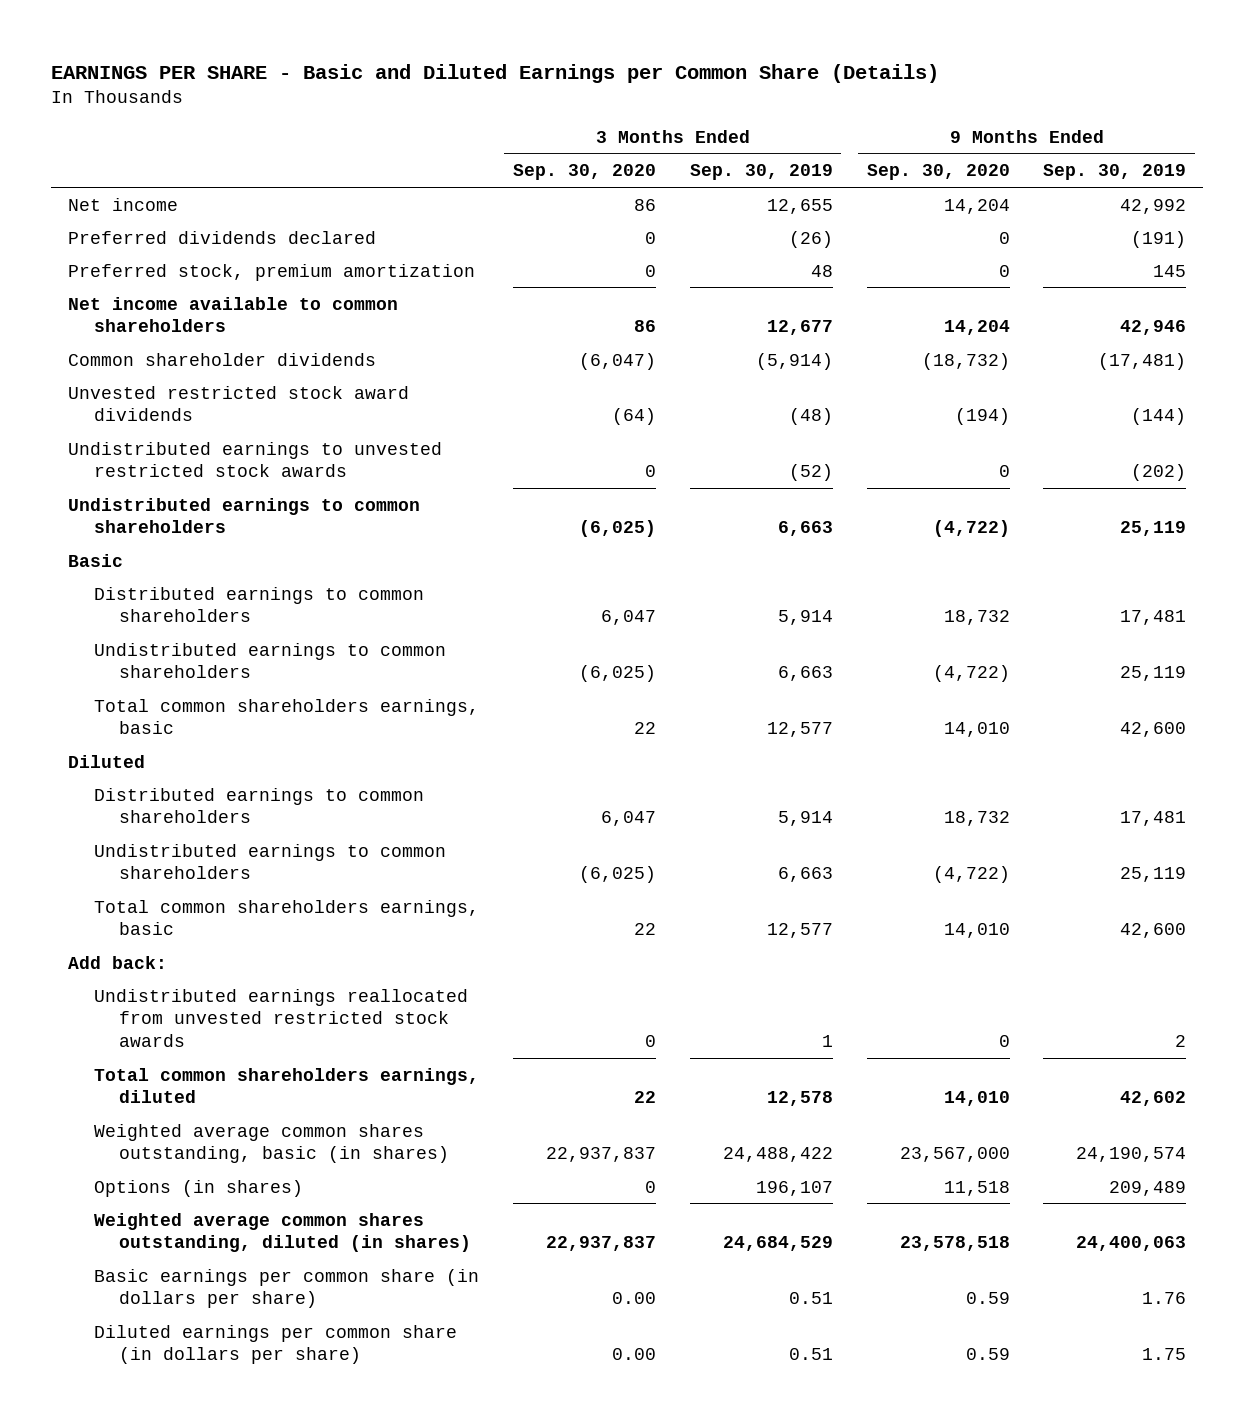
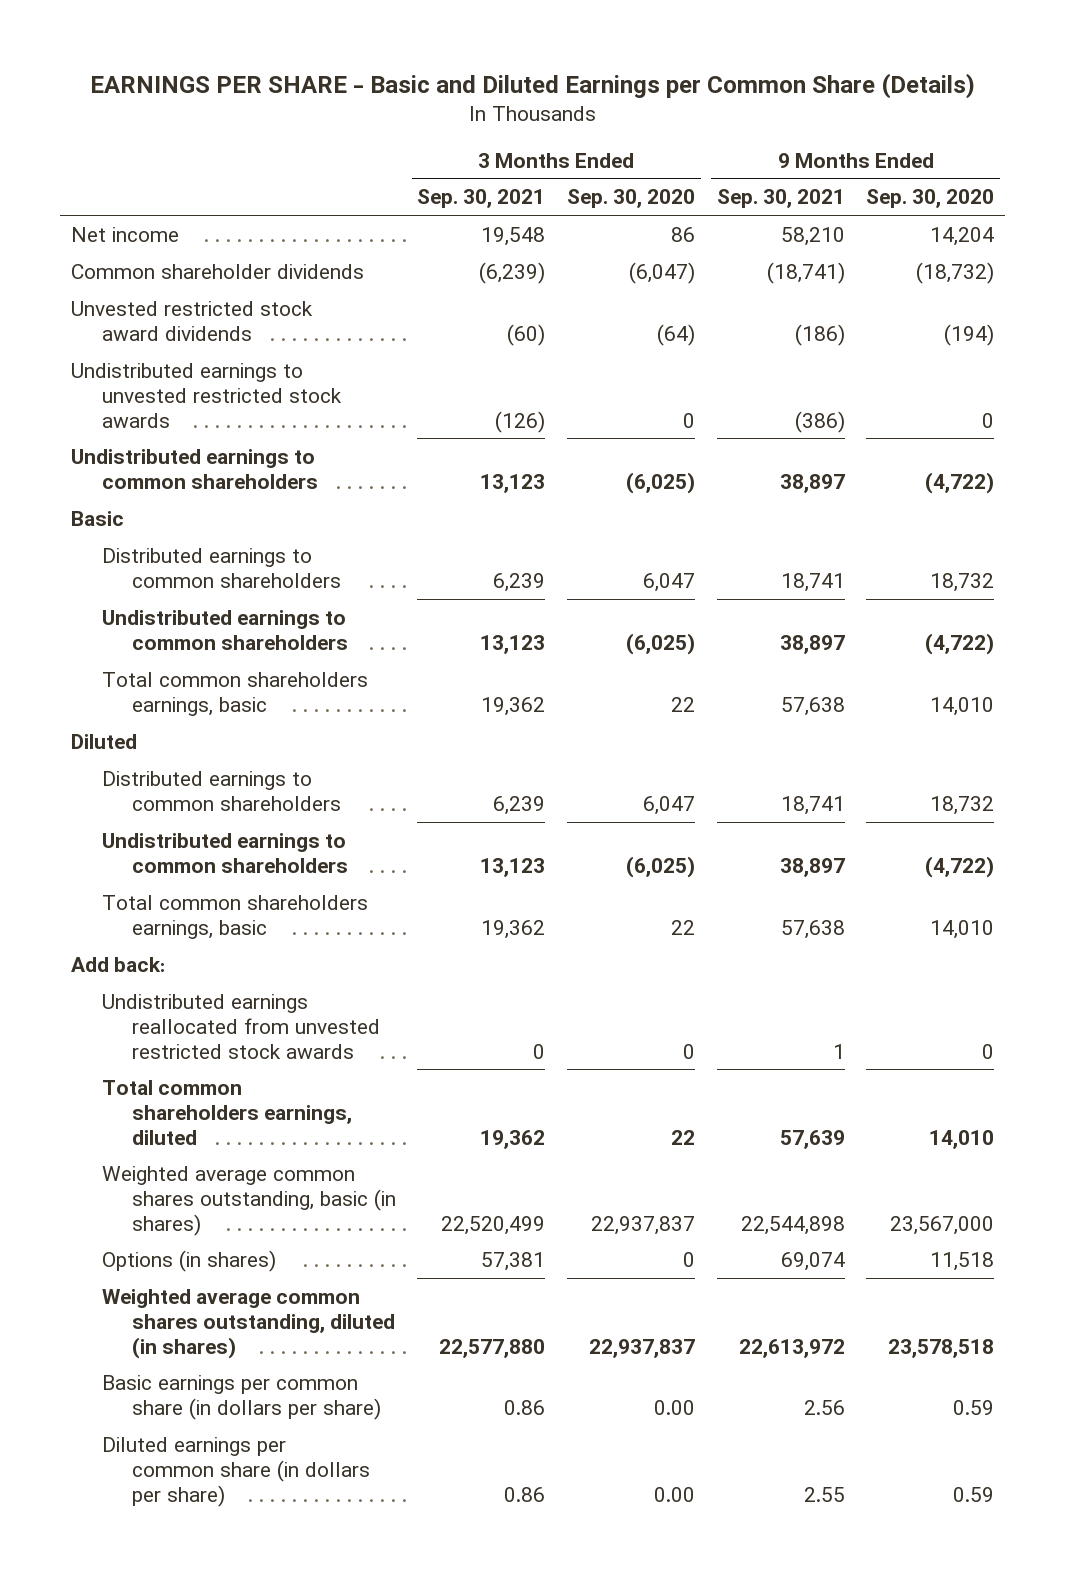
[689,164,833,181] Sep. 30, 2019 -> none
[1043,164,1187,181] Sep. 30, 2019 -> none
none -> [417,189,546,209] Sep. 30, 2021
none -> [716,189,845,209] Sep. 30, 2021
[68,230,377,244] Preferred dividends declared -> none
[68,263,476,281] Preferred stock, premium amortization -> none
[68,296,399,333] Net income available to common shareholders -> none

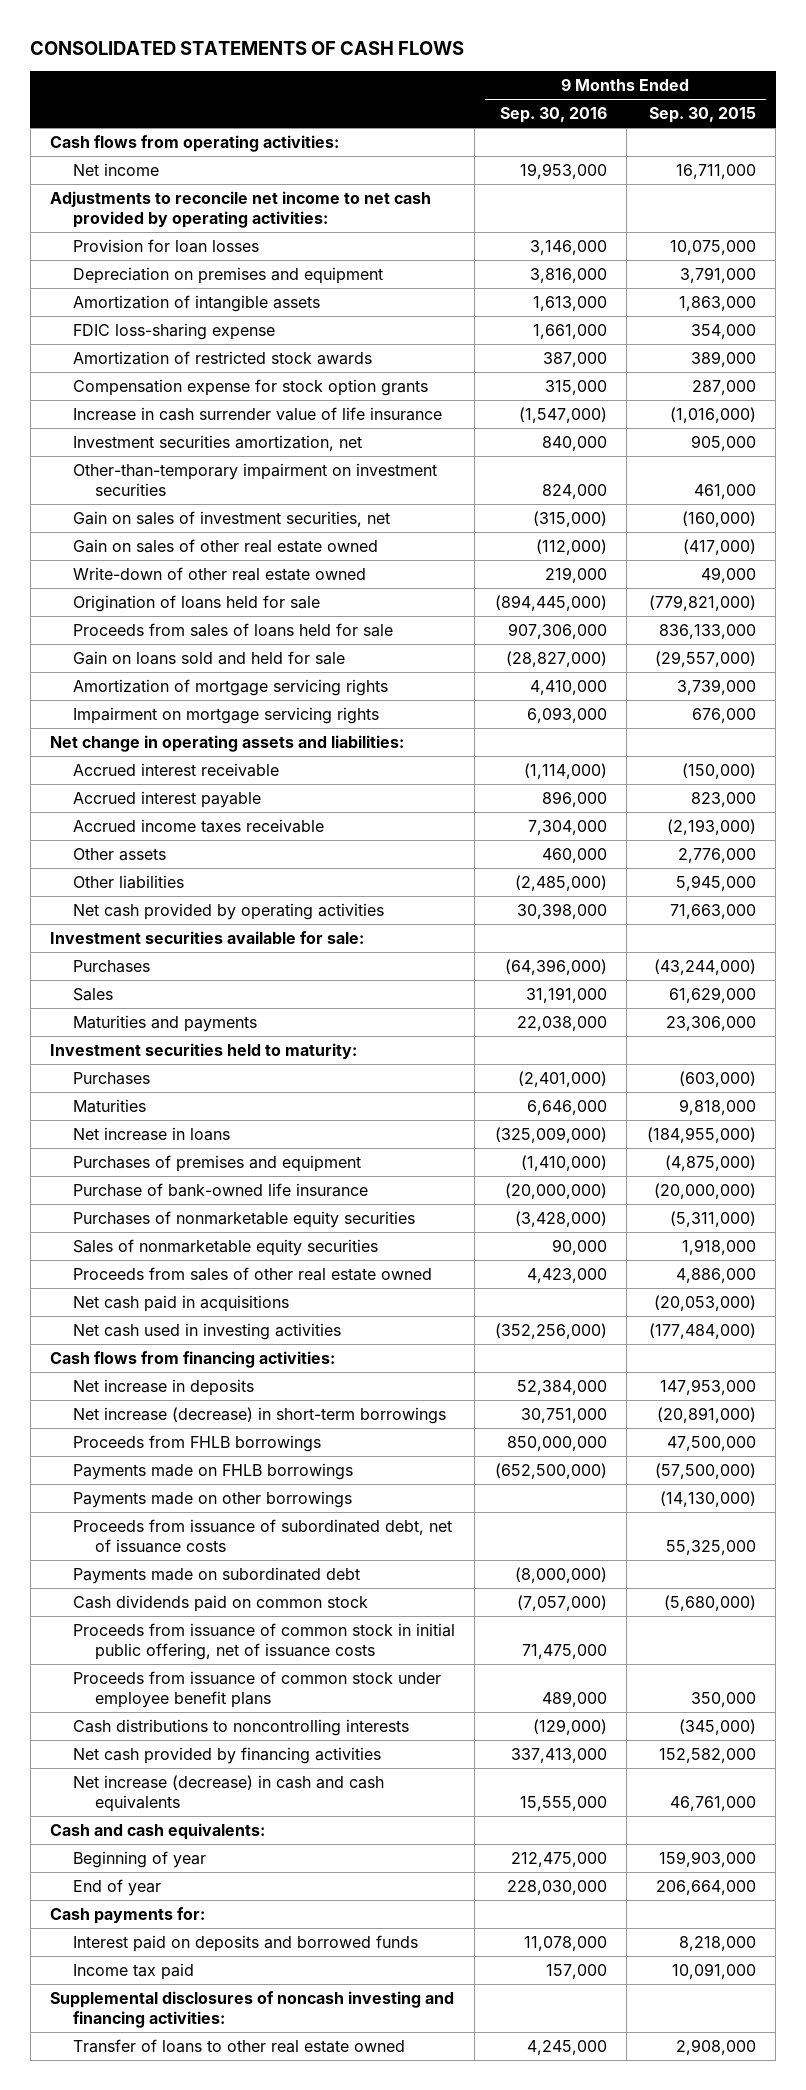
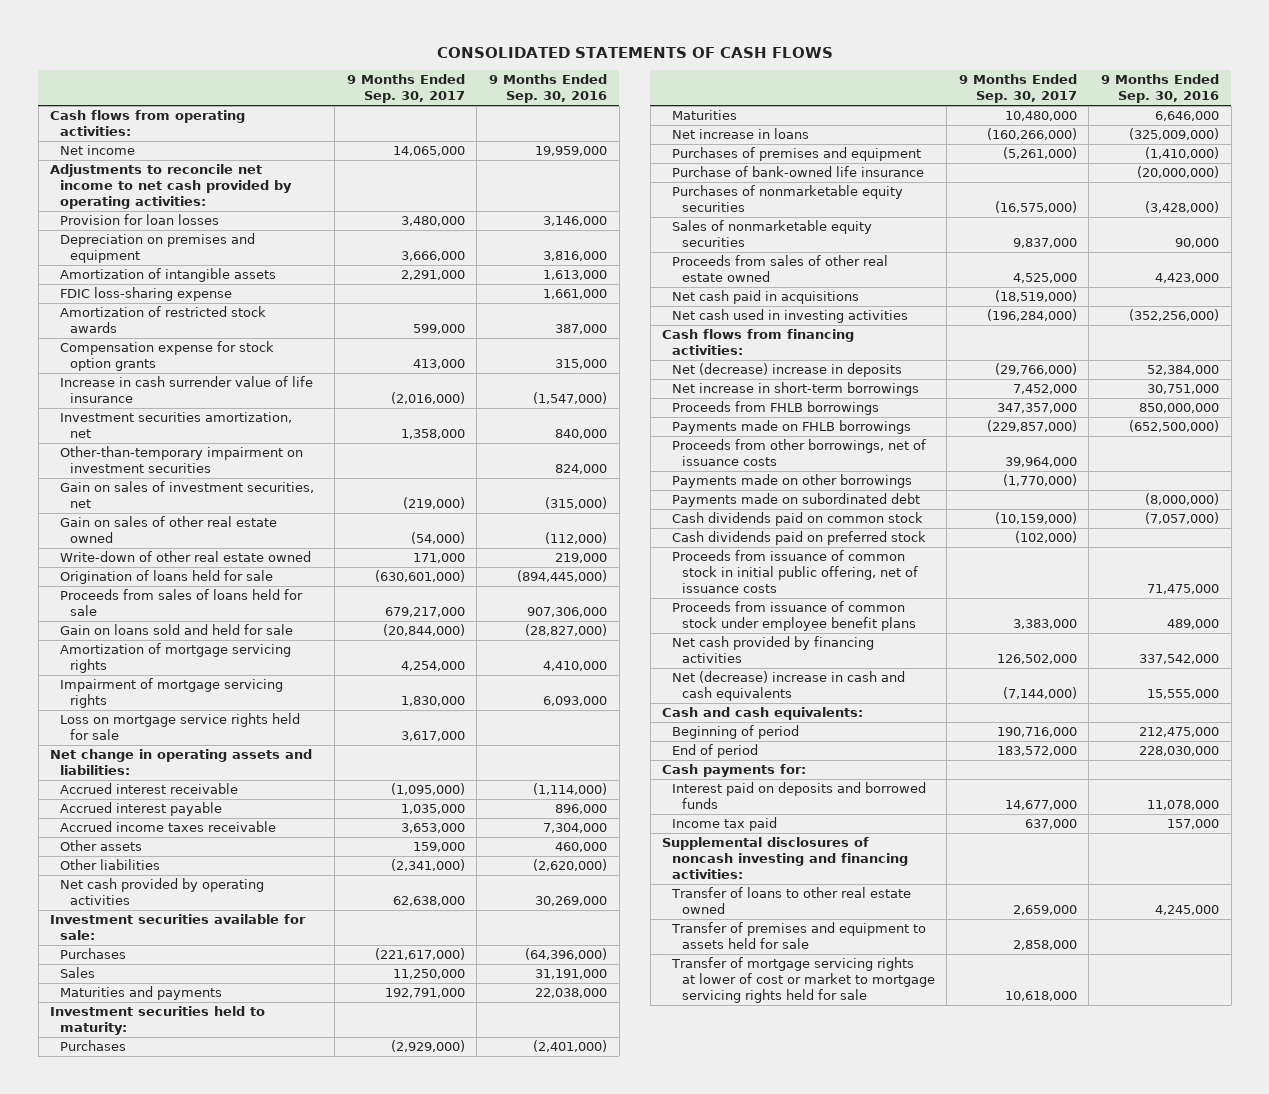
[648,107,756,124] Sep. 30, 2015 -> none
none -> [346,74,465,104] 9 Months Ended Sep. 30, 2017
[519,162,607,179] 19,953,000 -> [534,146,607,157] 19,959,000
[72,706,379,724] Impairment on mortgage servicing rights -> [59,678,283,709] Impairment of mortgage servicing rights
none -> [59,713,300,741] Loss on mortgage service rights held for sale
[514,874,607,891] (2,485,000) -> [532,859,607,872] (2,620,000)
[516,902,607,919] 30,398,000 -> [534,896,607,907] 30,269,000
[72,1378,254,1396] Net increase in deposits -> [672,363,903,378] Net (decrease) increase in deposits
[72,1406,446,1424] Net increase (decrease) in short-term borrowings -> [672,382,920,397] Net increase in short-term borrowings
none -> [672,439,927,467] Proceeds from other borrowings, net of issuance costs
[72,1518,452,1554] Proceeds from issuance of subordinated debt, net of issuance costs -> none
none -> [672,531,927,546] Cash dividends paid on preferred stock
[72,1718,409,1736] Cash distributions to noncontrolling interests -> none
[510,1747,607,1763] 337,413,000 -> [1138,654,1219,665] 337,542,000
[72,1774,384,1813] Net increase (decrease) in cash and cash equivalents -> [672,671,906,702] Net (decrease) increase in cash and cash equivalents
[72,1850,206,1868] Beginning of year -> [672,725,800,740] Beginning of period
[72,1878,161,1896] End of year -> [672,744,759,759] End of period
none -> [671,922,927,950] Transfer of premises and equipment to assets held for sale
none -> [671,957,935,1004] Transfer of mortgage servicing rights at lower of cost or market to mortgage servicing rights held for sale

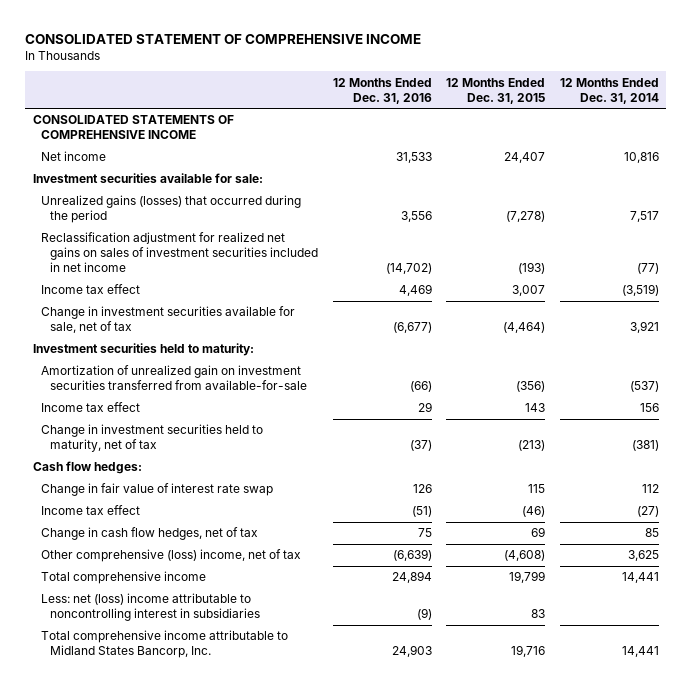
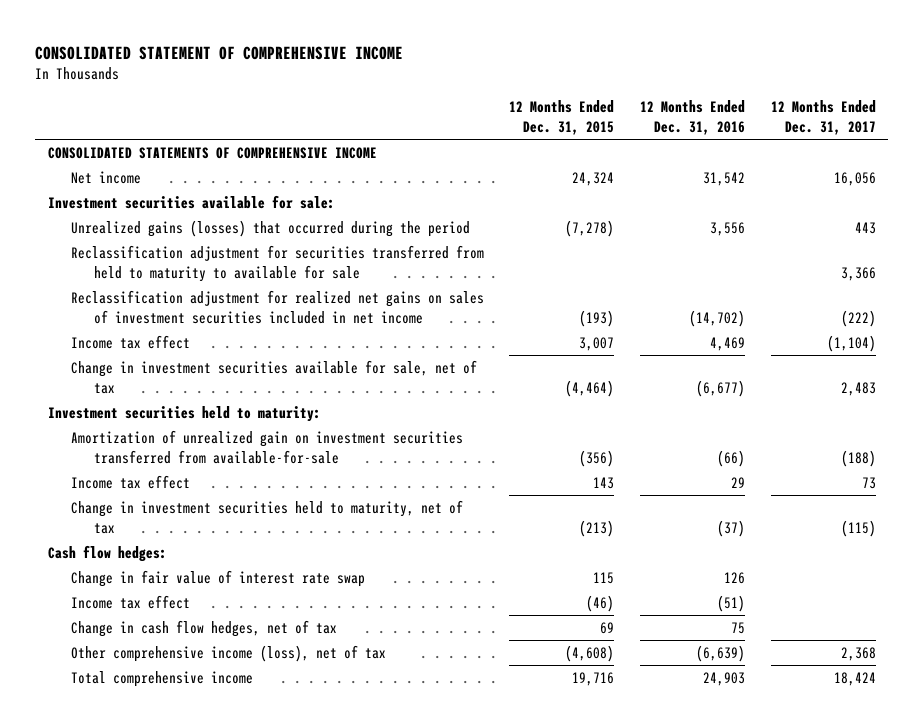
[559,77,659,104] 12 Months Ended Dec. 31, 2014 -> none
none -> [770,100,876,136] 12 Months Ended Dec. 31, 2017
[395,152,432,164] 31,533 -> [703,171,746,186] 31,542
[504,152,546,164] 24,407 -> [572,171,615,186] 24,324
none -> [70,244,484,282] Reclassification adjustment for securities transferred from held to maturity to available for sale
[41,593,260,622] Less: net (loss) income attributable to noncontrolling interest in subsidiaries -> none
[41,630,289,659] Total comprehensive income attributable to Midland States Bancorp, Inc. -> none
[41,549,302,563] Other comprehensive (loss) income, net of tax -> [70,644,386,662] Other comprehensive income (loss), net of tax
[391,571,432,584] 24,894 -> [703,671,746,686] 24,903
[509,571,546,584] 19,799 -> [572,671,615,686] 19,716

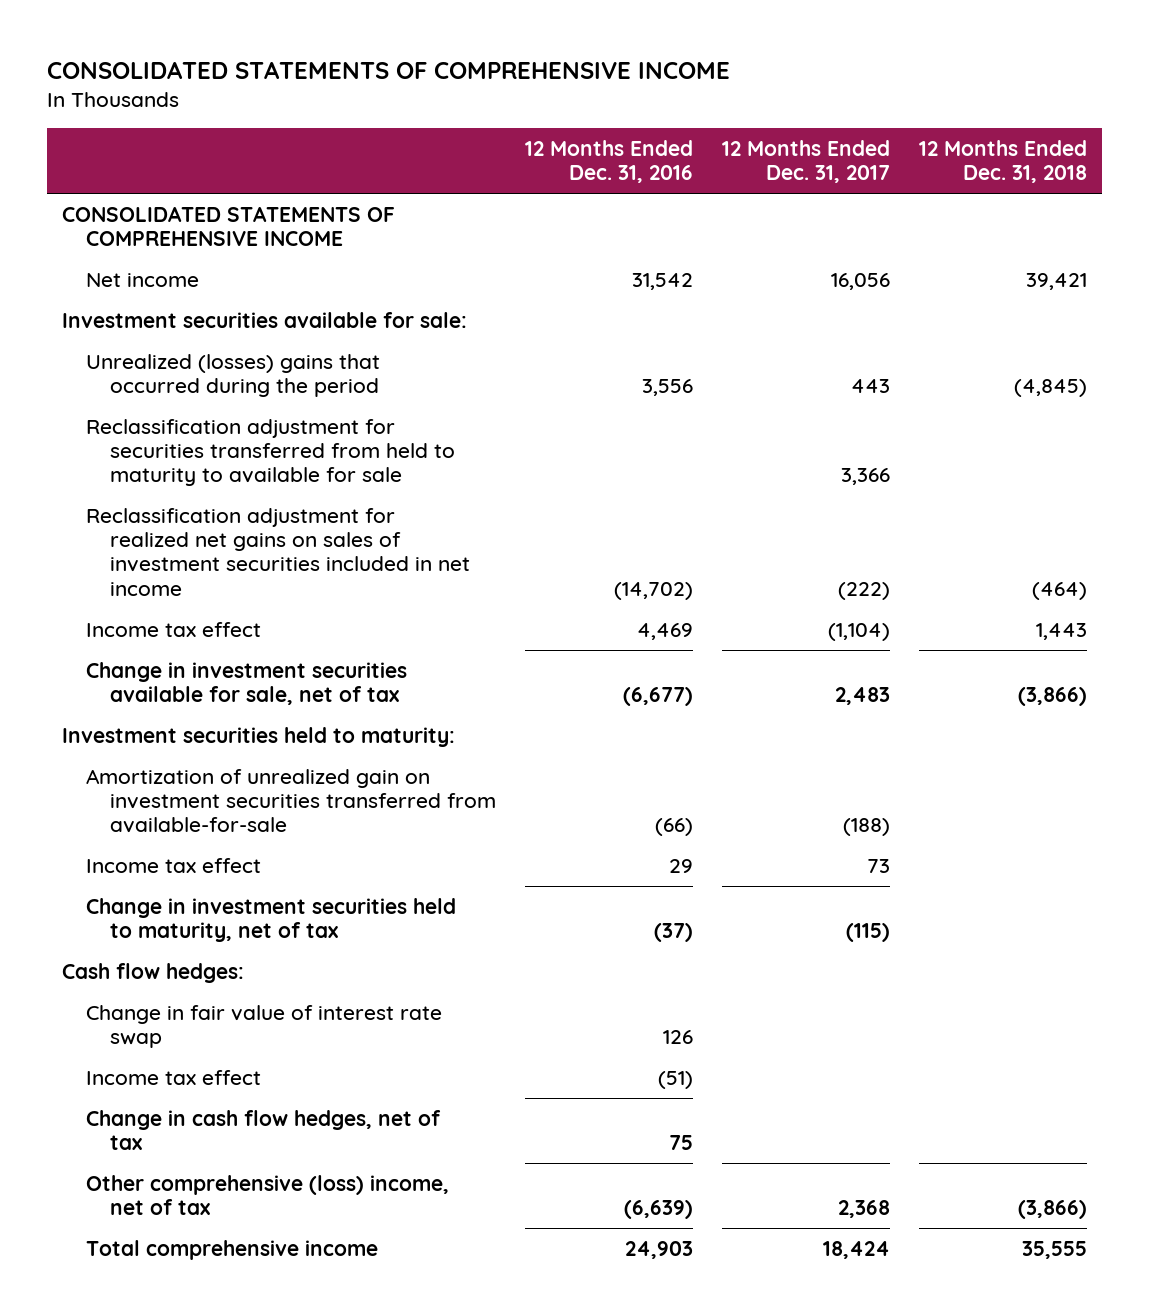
[34,45,403,60] CONSOLIDATED STATEMENT OF COMPREHENSIVE INCOME -> [46,61,730,80] CONSOLIDATED STATEMENTS OF COMPREHENSIVE INCOME
[509,100,615,136] 12 Months Ended Dec. 31, 2015 -> none
none -> [919,140,1088,184] 12 Months Ended Dec. 31, 2018
[70,219,470,237] Unrealized gains (losses) that occurred during the period -> [85,353,380,398] Unrealized (losses) gains that occurred during the period
[70,644,386,662] Other comprehensive income (loss), net of tax -> [85,1174,449,1216] Other comprehensive (loss) income, net of tax

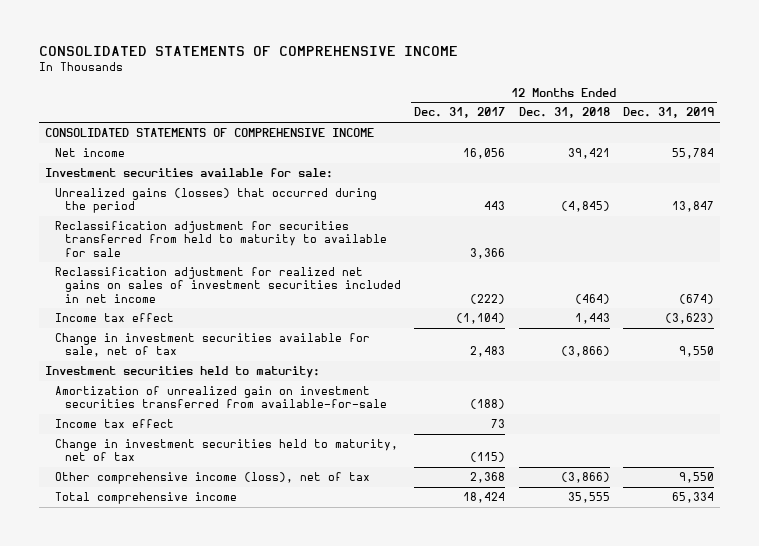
[525,140,694,184] 12 Months Ended Dec. 31, 2016 -> none
none -> [622,107,714,119] Dec. 31, 2019
[85,353,380,398] Unrealized (losses) gains that occurred during the period -> [55,188,378,214] Unrealized gains (losses) that occurred during the period
[61,962,244,983] Cash flow hedges: -> none
[85,1004,442,1049] Change in fair value of interest rate swap -> none
[85,1069,261,1085] Income tax effect -> none
[85,1109,441,1151] Change in cash flow hedges, net of tax -> none
[85,1174,449,1216] Other comprehensive (loss) income, net of tax -> [55,472,371,485] Other comprehensive income (loss), net of tax

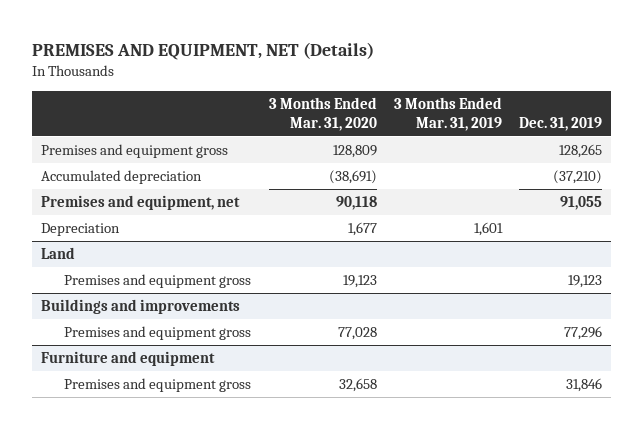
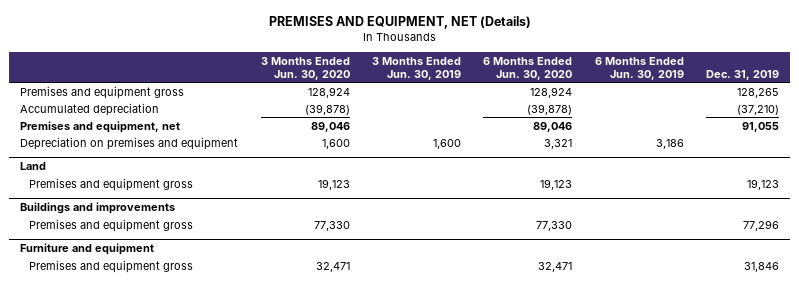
[268,97,377,131] 3 Months Ended Mar. 31, 2020 -> none
[394,97,503,131] 3 Months Ended Mar. 31, 2019 -> none
none -> [260,56,350,80] 3 Months Ended Jun. 30, 2020
none -> [372,56,462,80] 3 Months Ended Jun. 30, 2019
none -> [483,56,573,80] 6 Months Ended Jun. 30, 2020
none -> [594,56,684,80] 6 Months Ended Jun. 30, 2019
[41,223,121,237] Depreciation -> [20,136,239,150] Depreciation on premises and equipment

